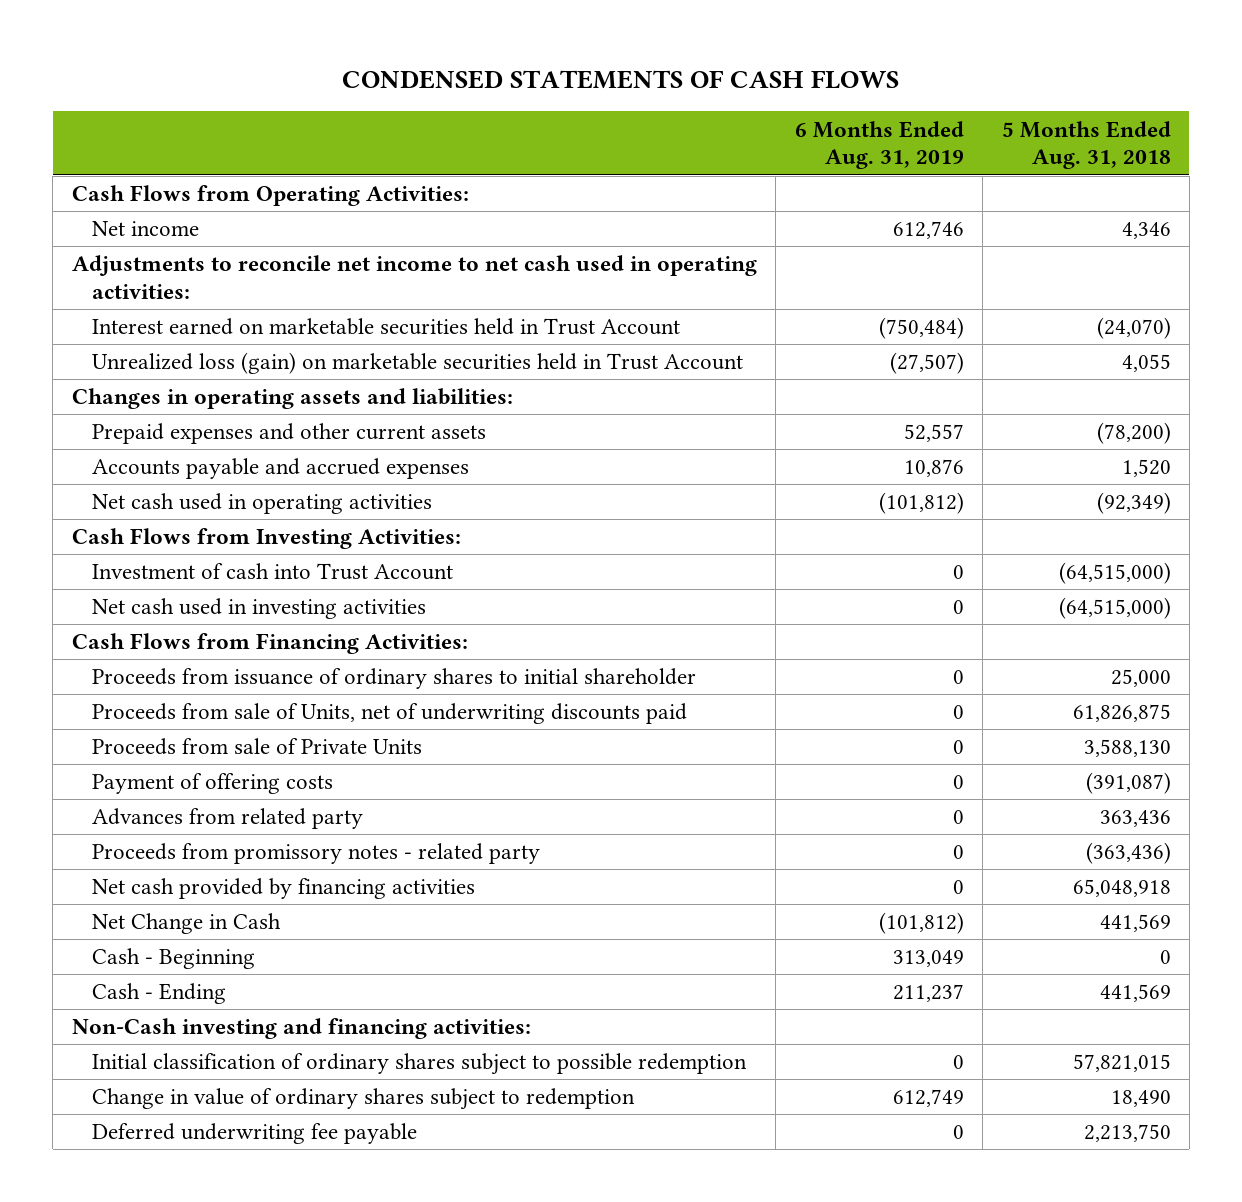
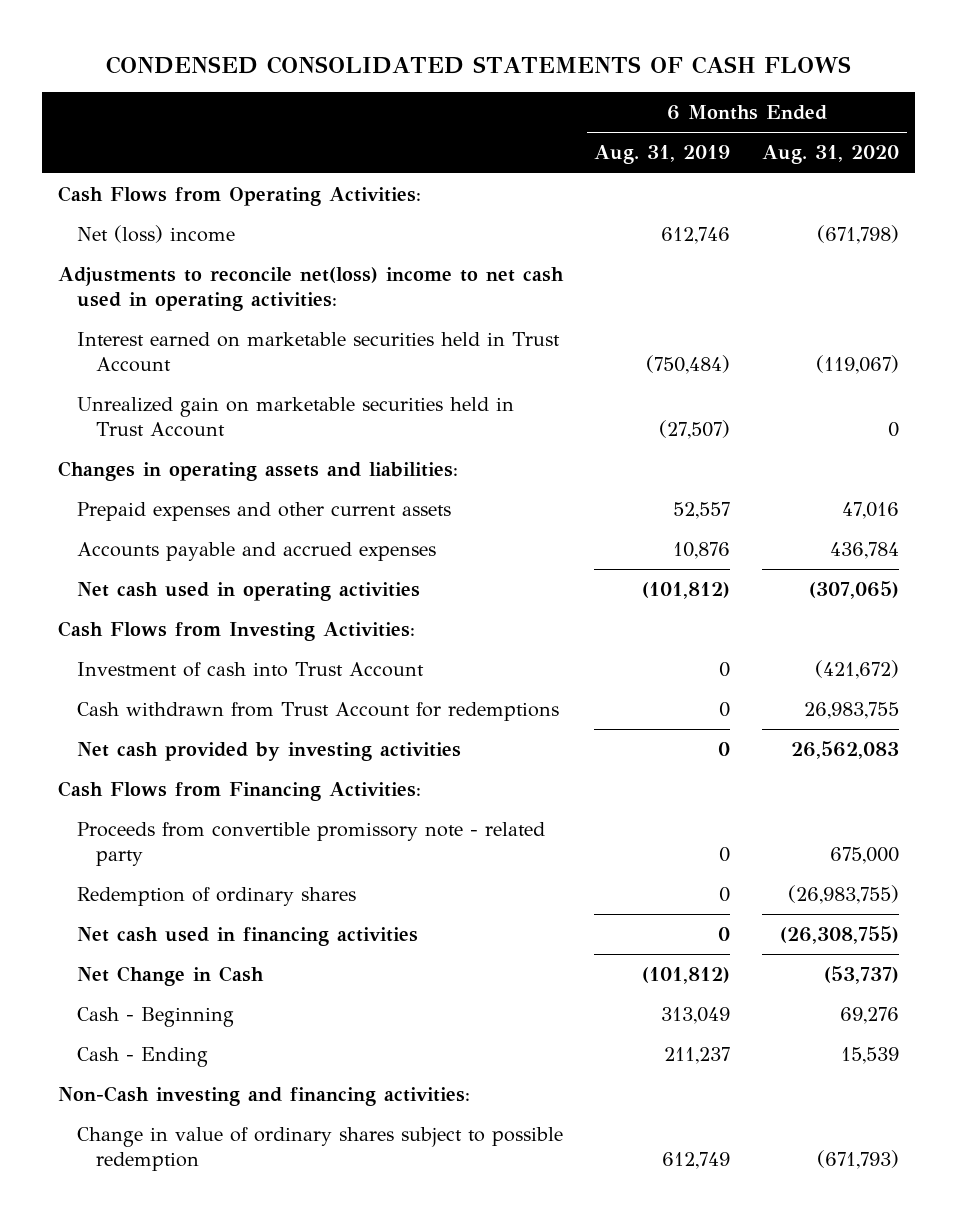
[342,70,900,90] CONDENSED STATEMENTS OF CASH FLOWS -> [106,55,852,74] CONDENSED CONSOLIDATED STATEMENTS OF CASH FLOWS
[1001,120,1171,170] 5 Months Ended Aug. 31, 2018 -> none
none -> [762,145,900,165] Aug. 31, 2020
[91,221,199,237] Net income -> [76,224,235,243] Net (loss) income
[71,255,757,299] Adjustments to reconcile net income to net cash used in operating activities: -> [57,266,564,311] Adjustments to reconcile net(loss) income to net cash used in operating activities:
[91,352,743,375] Unrealized loss (gain) on marketable securities held in Trust Account -> [76,396,514,437] Unrealized gain on marketable securities held in Trust Account
none -> [76,701,559,721] Cash withdrawn from Trust Account for redemptions
[91,598,426,620] Net cash used in investing activities -> [76,741,461,761] Net cash provided by investing activities
[91,668,696,690] Proceeds from issuance of ordinary shares to initial shareholder -> none
[91,703,687,725] Proceeds from sale of Units, net of underwriting discounts paid -> none
[91,738,422,756] Proceeds from sale of Private Units -> none
[91,773,333,795] Payment of offering costs -> none
[91,808,363,830] Advances from related party -> none
[91,843,540,865] Proceeds from promissory notes - related party -> [76,821,545,866] Proceeds from convertible promissory note - related party
none -> [76,886,356,906] Redemption of ordinary shares
[91,878,475,900] Net cash provided by financing activities -> [76,926,418,946] Net cash used in financing activities
[91,1053,747,1076] Initial classification of ordinary shares subject to possible redemption -> none
[91,1123,417,1145] Deferred underwriting fee payable -> none
[91,1088,635,1111] Change in value of ordinary shares subject to redemption -> [76,1126,563,1171] Change in value of ordinary shares subject to possible redemption

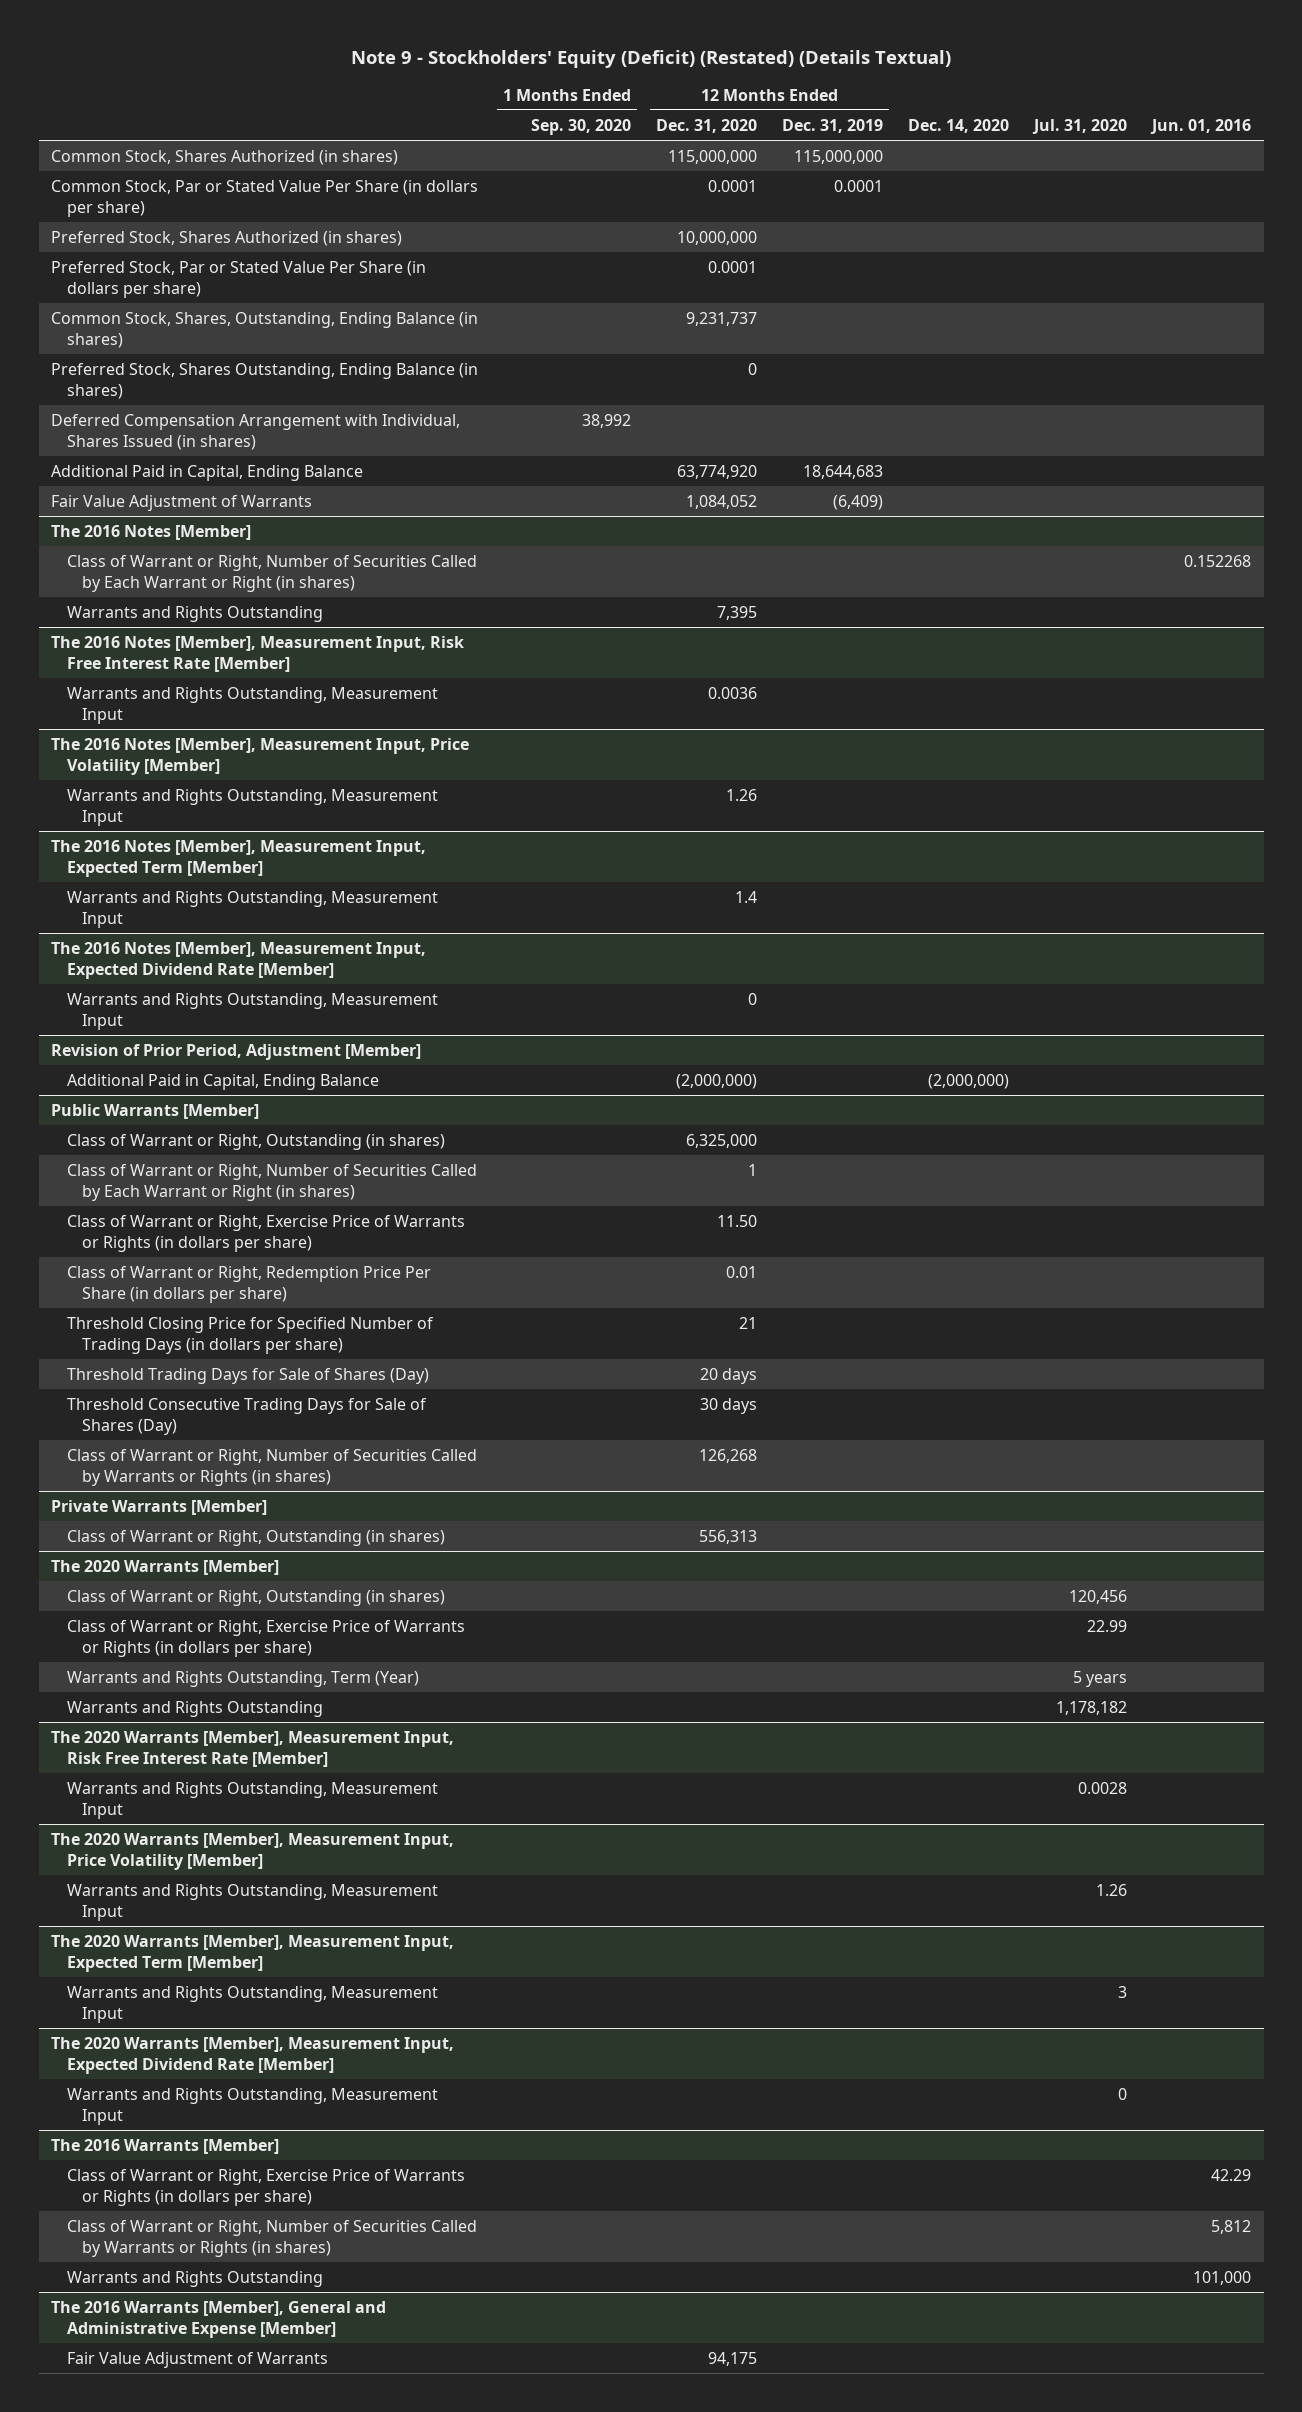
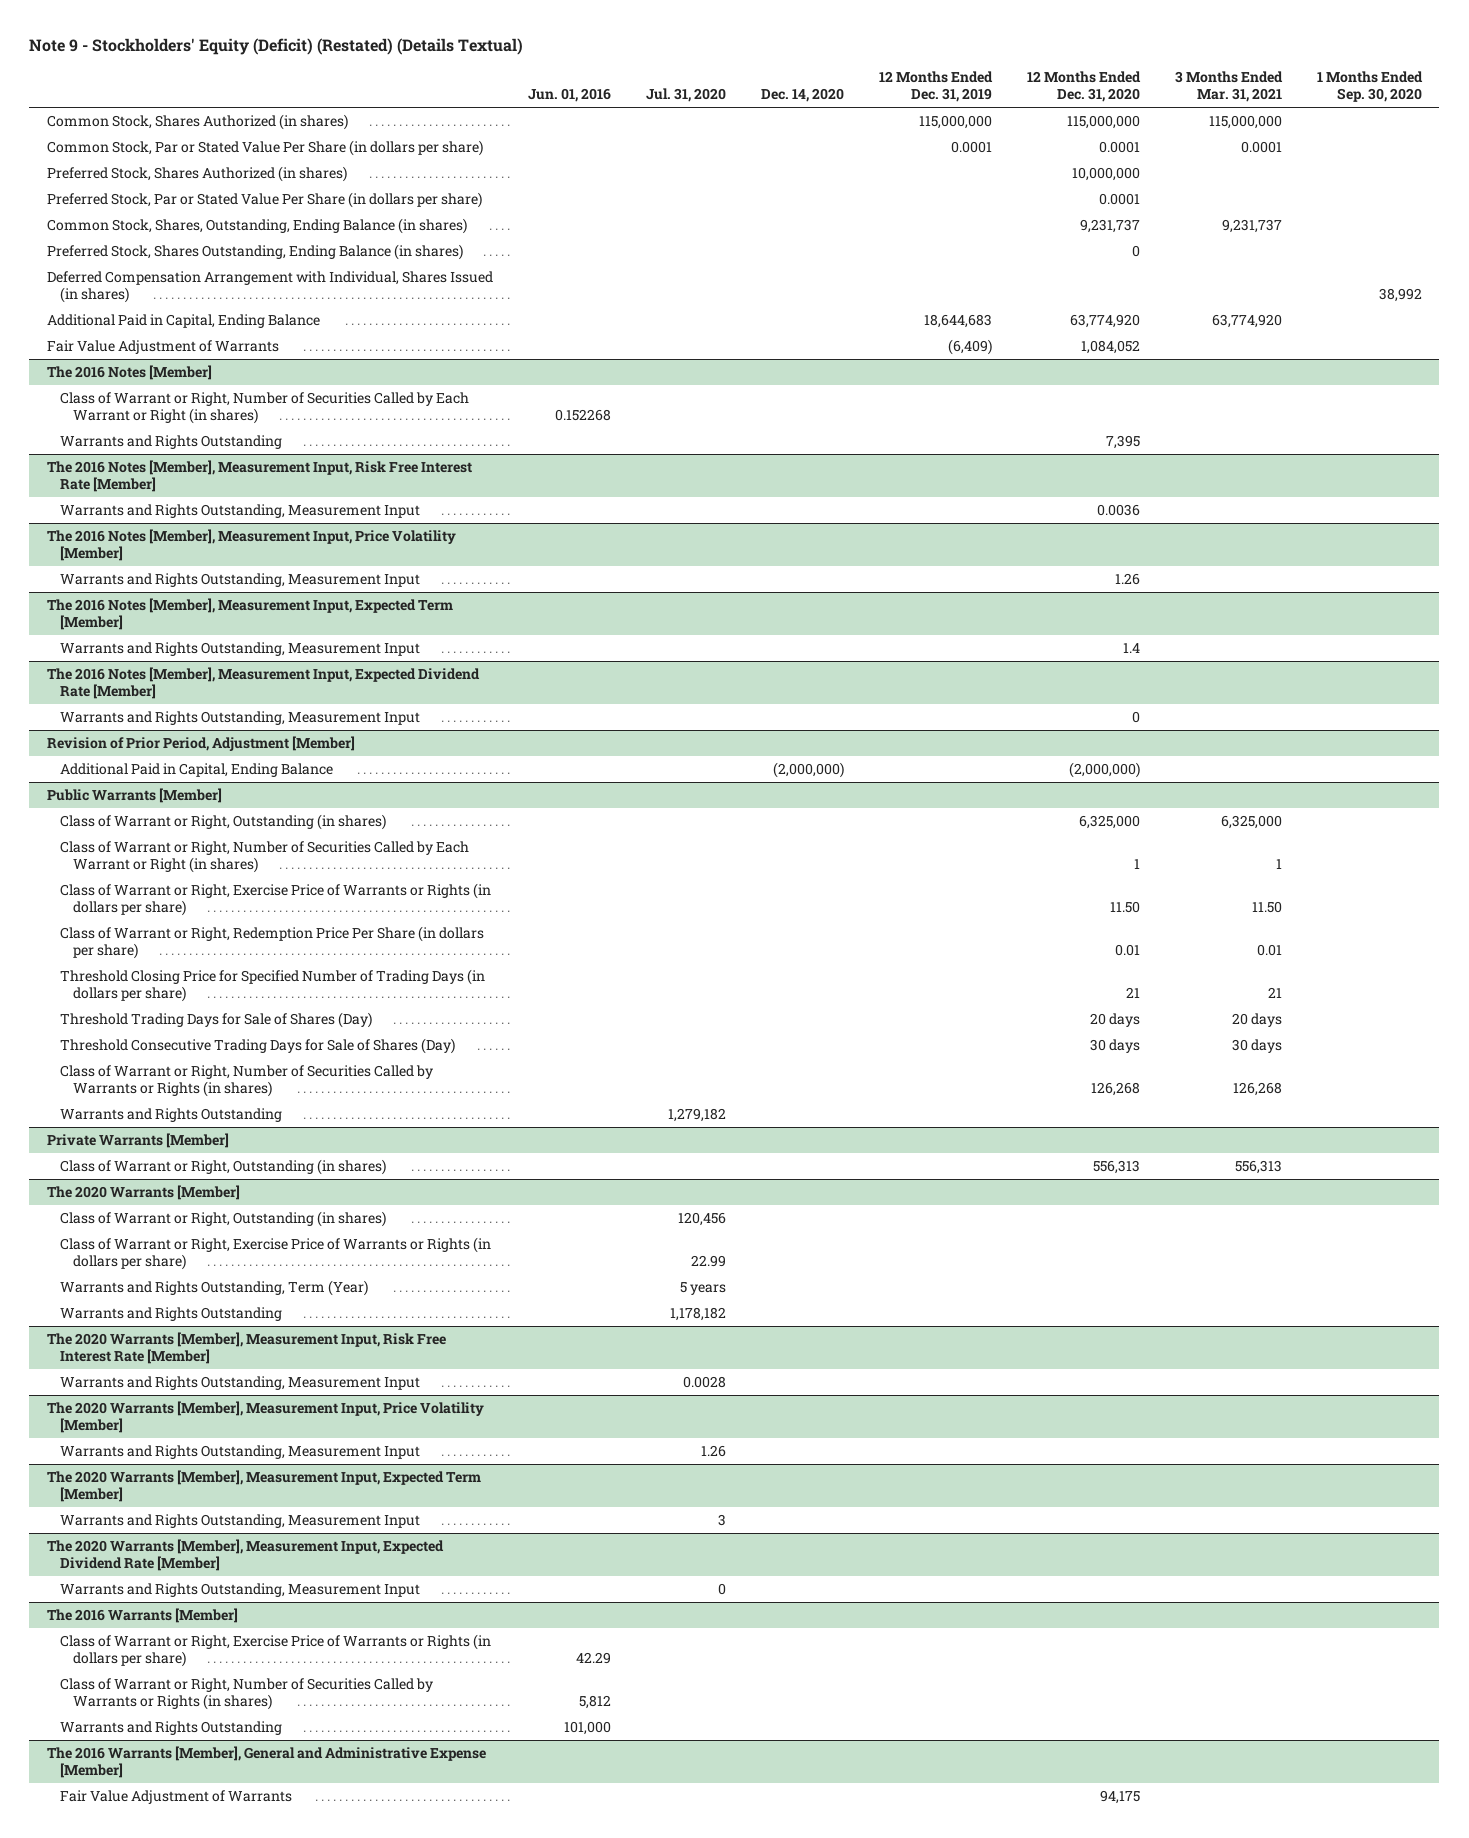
none -> [1174,71,1283,103] 3 Months Ended Mar. 31, 2021
none -> [59,1107,282,1122] Warrants and Rights Outstanding

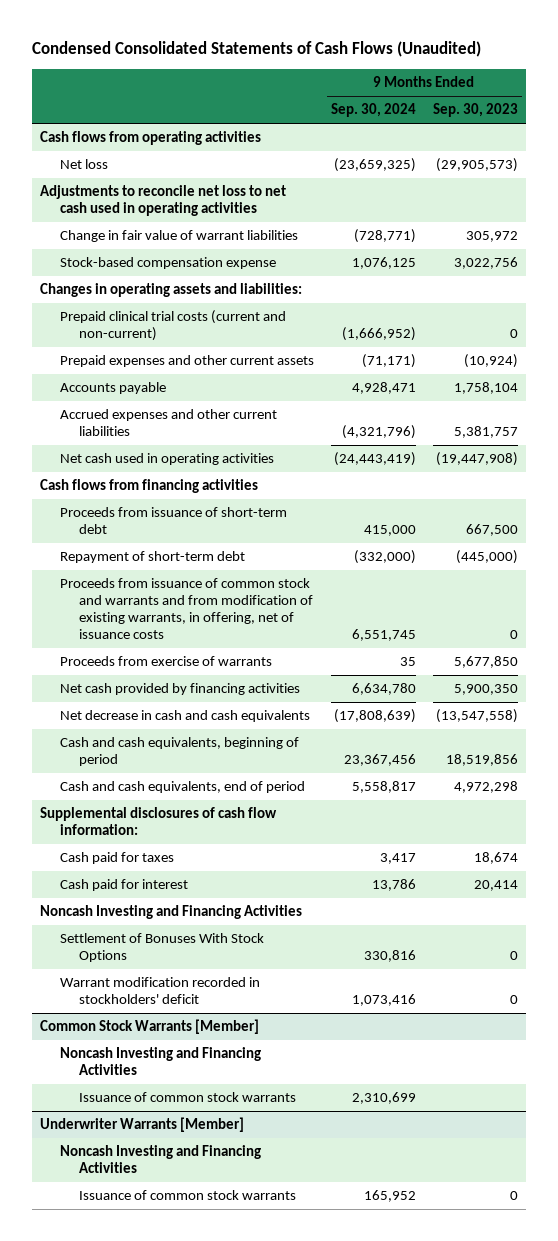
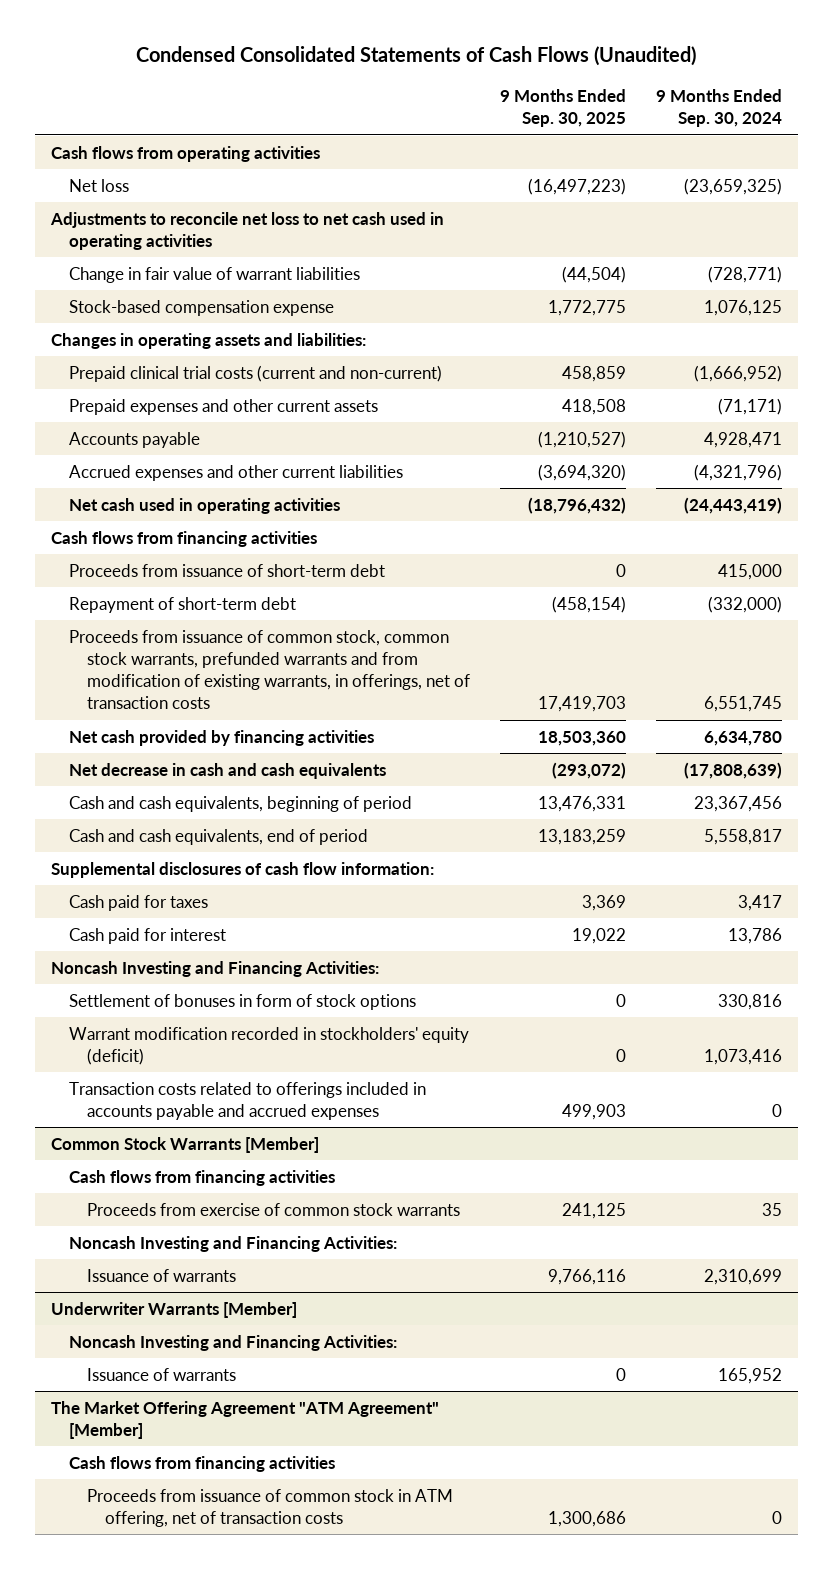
[432,103,518,118] Sep. 30, 2023 -> none
none -> [500,89,627,128] 9 Months Ended Sep. 30, 2025
[59,656,272,667] Proceeds from exercise of warrants -> none
[59,578,314,639] Proceeds from issuance of common stock and warrants and from modification of existing warrants, in offering, net of issuance costs -> [68,629,471,710] Proceeds from issuance of common stock, common stock warrants, prefunded warrants and from modification of existing warrants, in offerings, net of transaction costs
[40,905,303,920] Noncash Investing and Financing Activities -> [50,960,379,977] Noncash Investing and Financing Activities:
[59,933,264,963] Settlement of Bonuses With Stock Options -> [68,993,416,1010] Settlement of bonuses in form of stock options
[59,977,260,1005] Warrant modification recorded in stockholders' deficit -> [68,1026,469,1065] Warrant modification recorded in stockholders' equity (deficit)
none -> [68,1081,426,1120] Transaction costs related to offerings included in accounts payable and accrued expenses
none -> [68,1169,335,1186] Cash flows from financing activities
none -> [87,1202,461,1216] Proceeds from exercise of common stock warrants
[59,1047,261,1076] Noncash Investing and Financing Activities -> [68,1235,397,1252] Noncash Investing and Financing Activities:
[79,1092,297,1103] Issuance of common stock warrants -> [87,1268,237,1282] Issuance of warrants
[59,1145,261,1174] Noncash Investing and Financing Activities -> [68,1334,397,1351] Noncash Investing and Financing Activities:
[79,1190,297,1201] Issuance of common stock warrants -> [87,1367,237,1381] Issuance of warrants
none -> [50,1400,439,1439] The Market Offering Agreement "ATM Agreement" [Member]
none -> [68,1455,335,1472] Cash flows from financing activities
none -> [87,1488,454,1527] Proceeds from issuance of common stock in ATM offering, net of transaction costs

